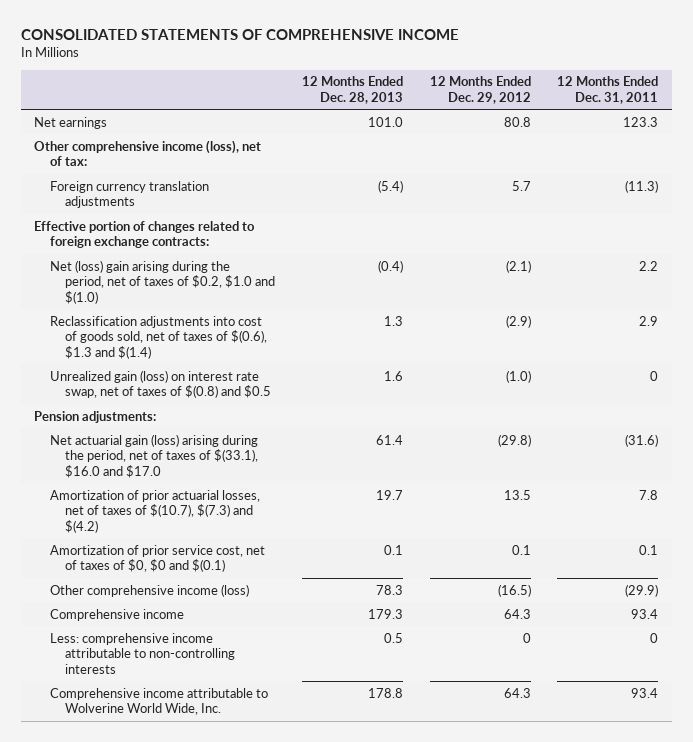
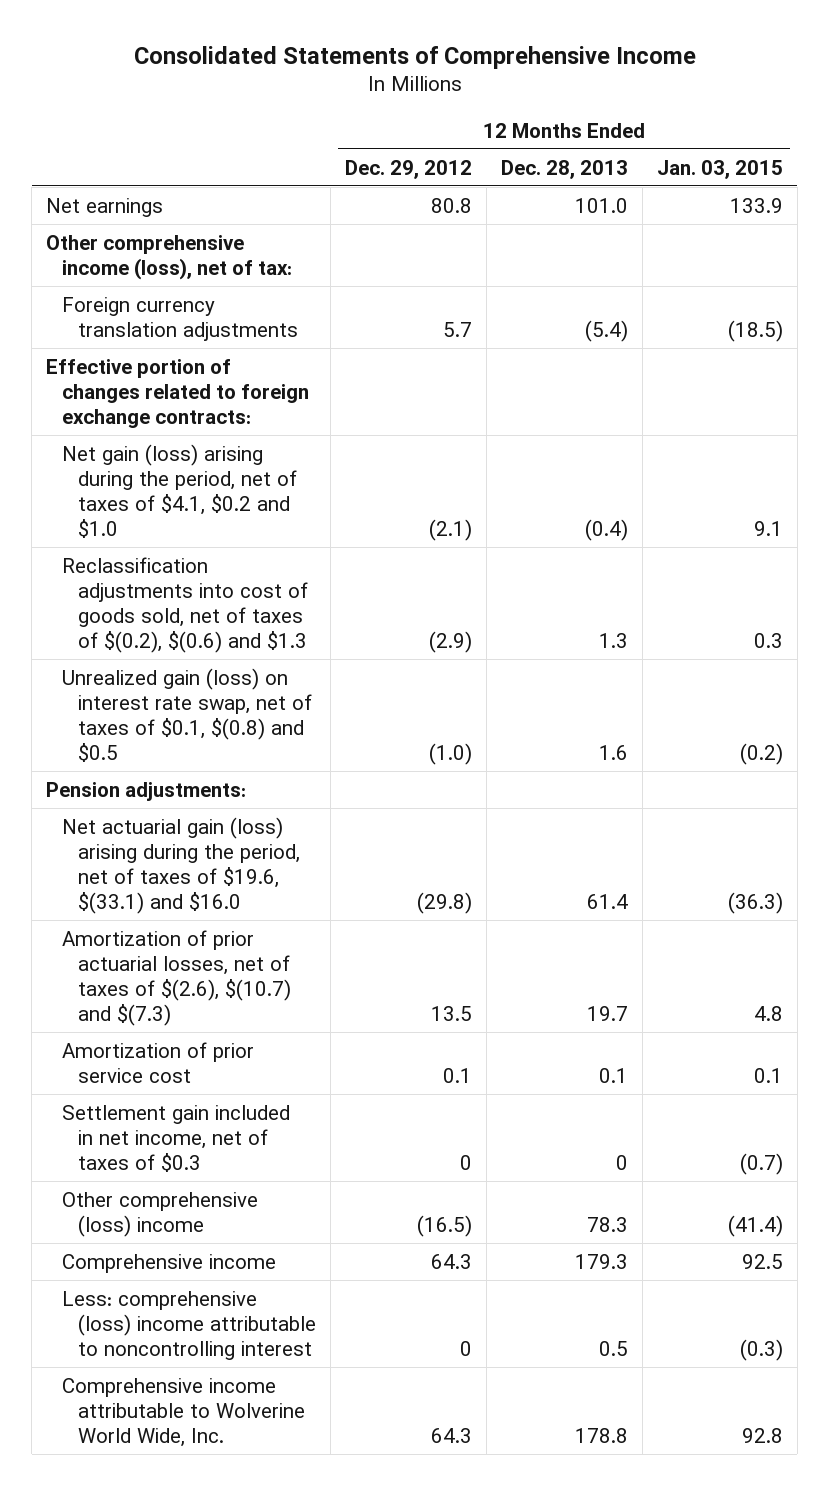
[21,29,460,41] CONSOLIDATED STATEMENTS OF COMPREHENSIVE INCOME -> [133,45,696,69] Consolidated Statements of Comprehensive Income
[557,76,659,104] 12 Months Ended Dec. 31, 2011 -> none
none -> [657,159,784,179] Jan. 03, 2015
[49,259,276,304] Net (loss) gain arising during the period, net of taxes of $0.2, $1.0 and $(1.0) -> [62,443,298,538] Net gain (loss) arising during the period, net of taxes of $4.1, $0.2 and $1.0
[49,315,268,359] Reclassification adjustments into cost of goods sold, net of taxes of $(0.6), $1.3 and $(1.4) -> [62,556,309,653] Reclassification adjustments into cost of goods sold, net of taxes of $(0.2), $(0.6) and $1.3
[49,369,272,399] Unrealized gain (loss) on interest rate swap, net of taxes of $(0.8) and $0.5 -> [62,667,313,762] Unrealized gain (loss) on interest rate swap, net of taxes of $0.1, $(0.8) and $0.5
[49,433,259,478] Net actuarial gain (loss) arising during the period, net of taxes of $(33.1), $16.0 and $17.0 -> [62,816,301,914] Net actuarial gain (loss) arising during the period, net of taxes of $19.6, $(33.1) and $16.0
[49,489,260,533] Amortization of prior actuarial losses, net of taxes of $(10.7), $(7.3) and $(4.2) -> [62,929,292,1026] Amortization of prior actuarial losses, net of taxes of $(2.6), $(10.7) and $(7.3)
[49,544,265,573] Amortization of prior service cost, net of taxes of $0, $0 and $(0.1) -> [62,1041,255,1083] Amortization of prior service cost
none -> [62,1104,291,1172] Settlement gain included in net income, net of taxes of $0.3
[49,583,249,597] Other comprehensive income (loss) -> [62,1191,259,1237] Other comprehensive (loss) income
[49,632,236,674] Less: comprehensive income attributable to non-controlling interests -> [62,1290,317,1360] Less: comprehensive (loss) income attributable to noncontrolling interest

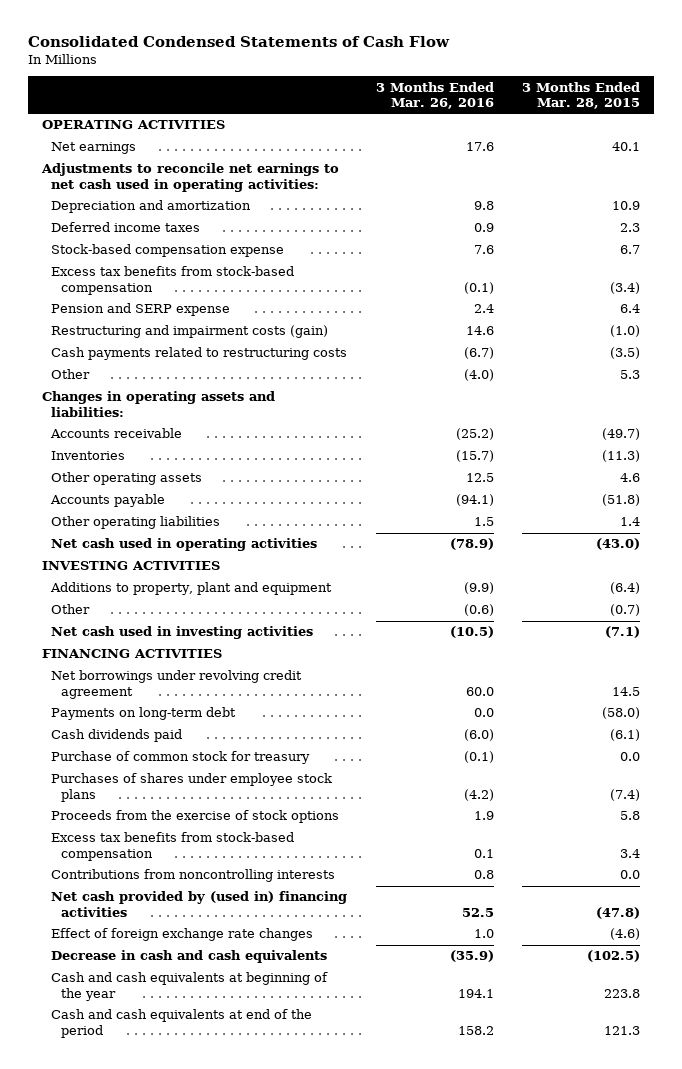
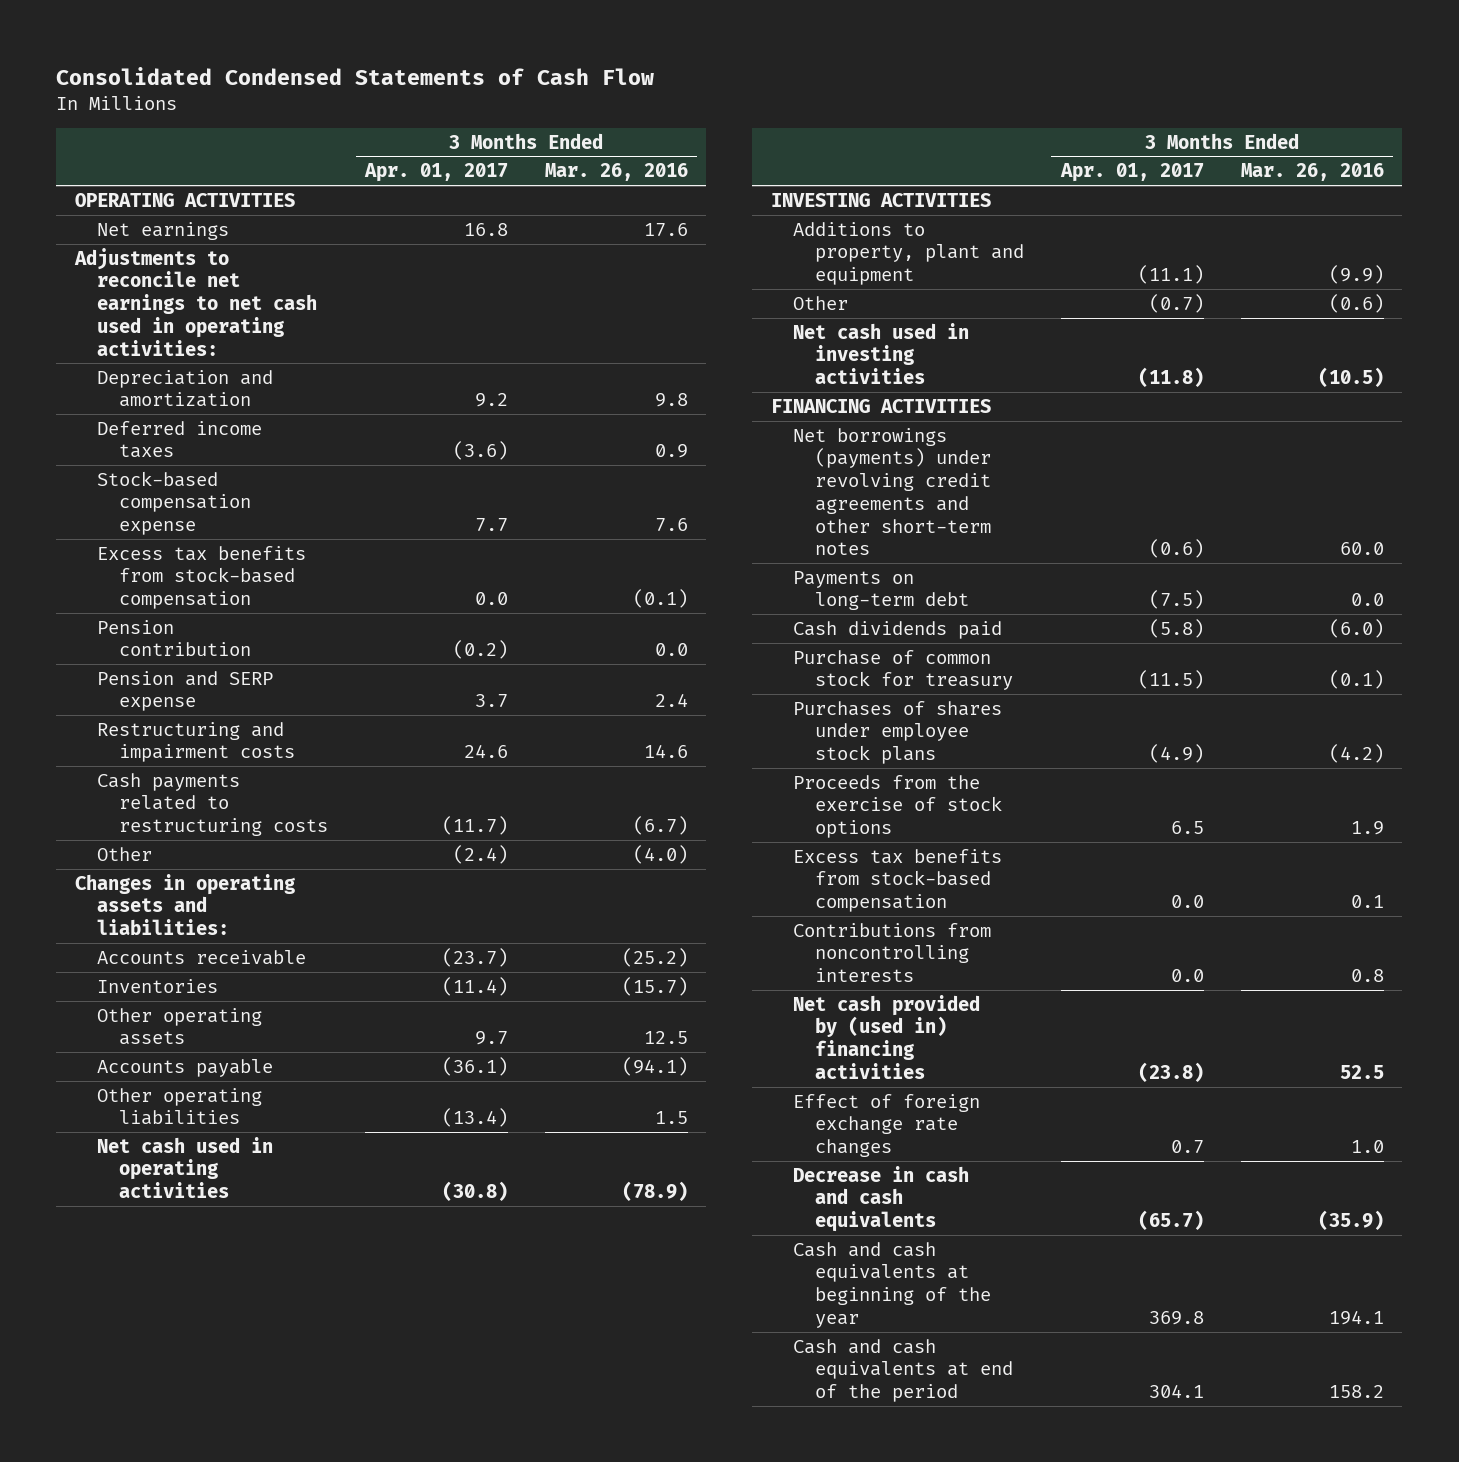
[522,81,641,110] 3 Months Ended Mar. 28, 2015 -> none
none -> [363,163,508,183] Apr. 01, 2017
none -> [96,619,251,657] Pension contribution
[51,325,329,339] Restructuring and impairment costs (gain) -> [96,721,295,763] Restructuring and impairment costs
[51,670,303,699] Net borrowings under revolving credit agreement -> [792,427,991,556] Net borrowings (payments) under revolving credit agreements and other short-term notes

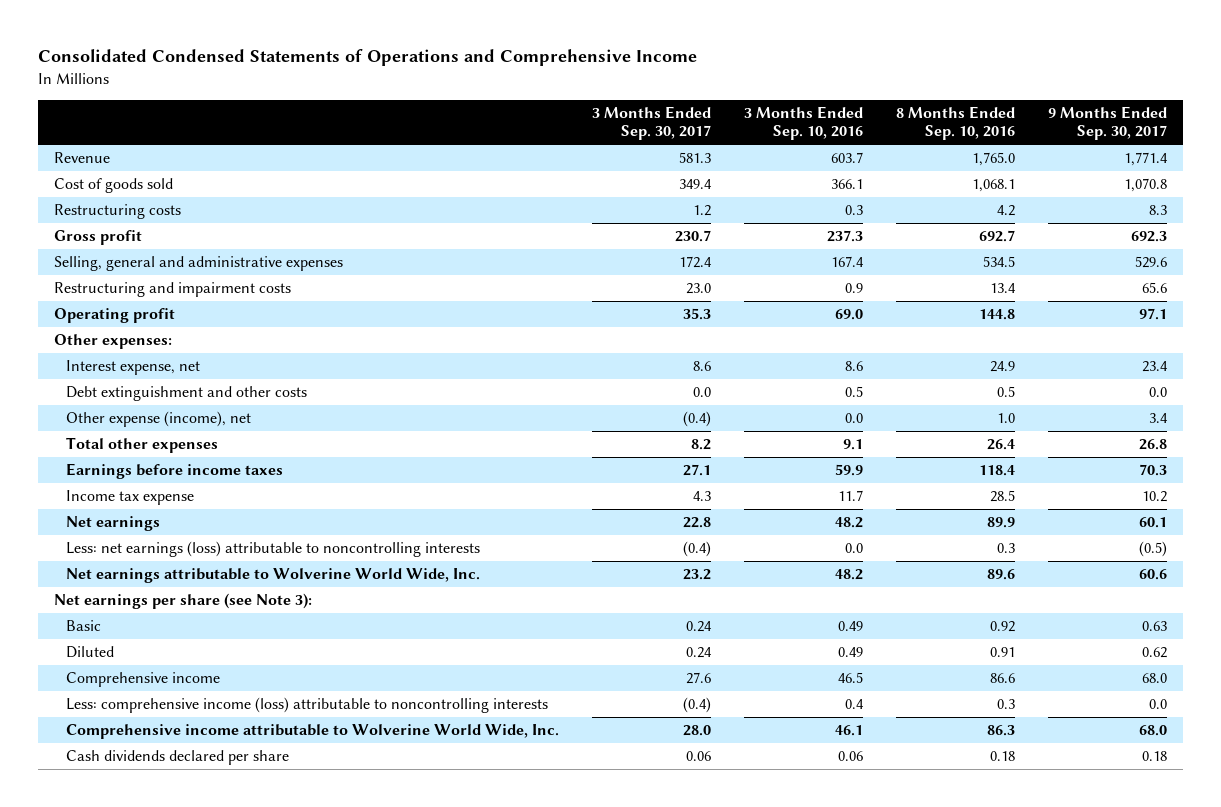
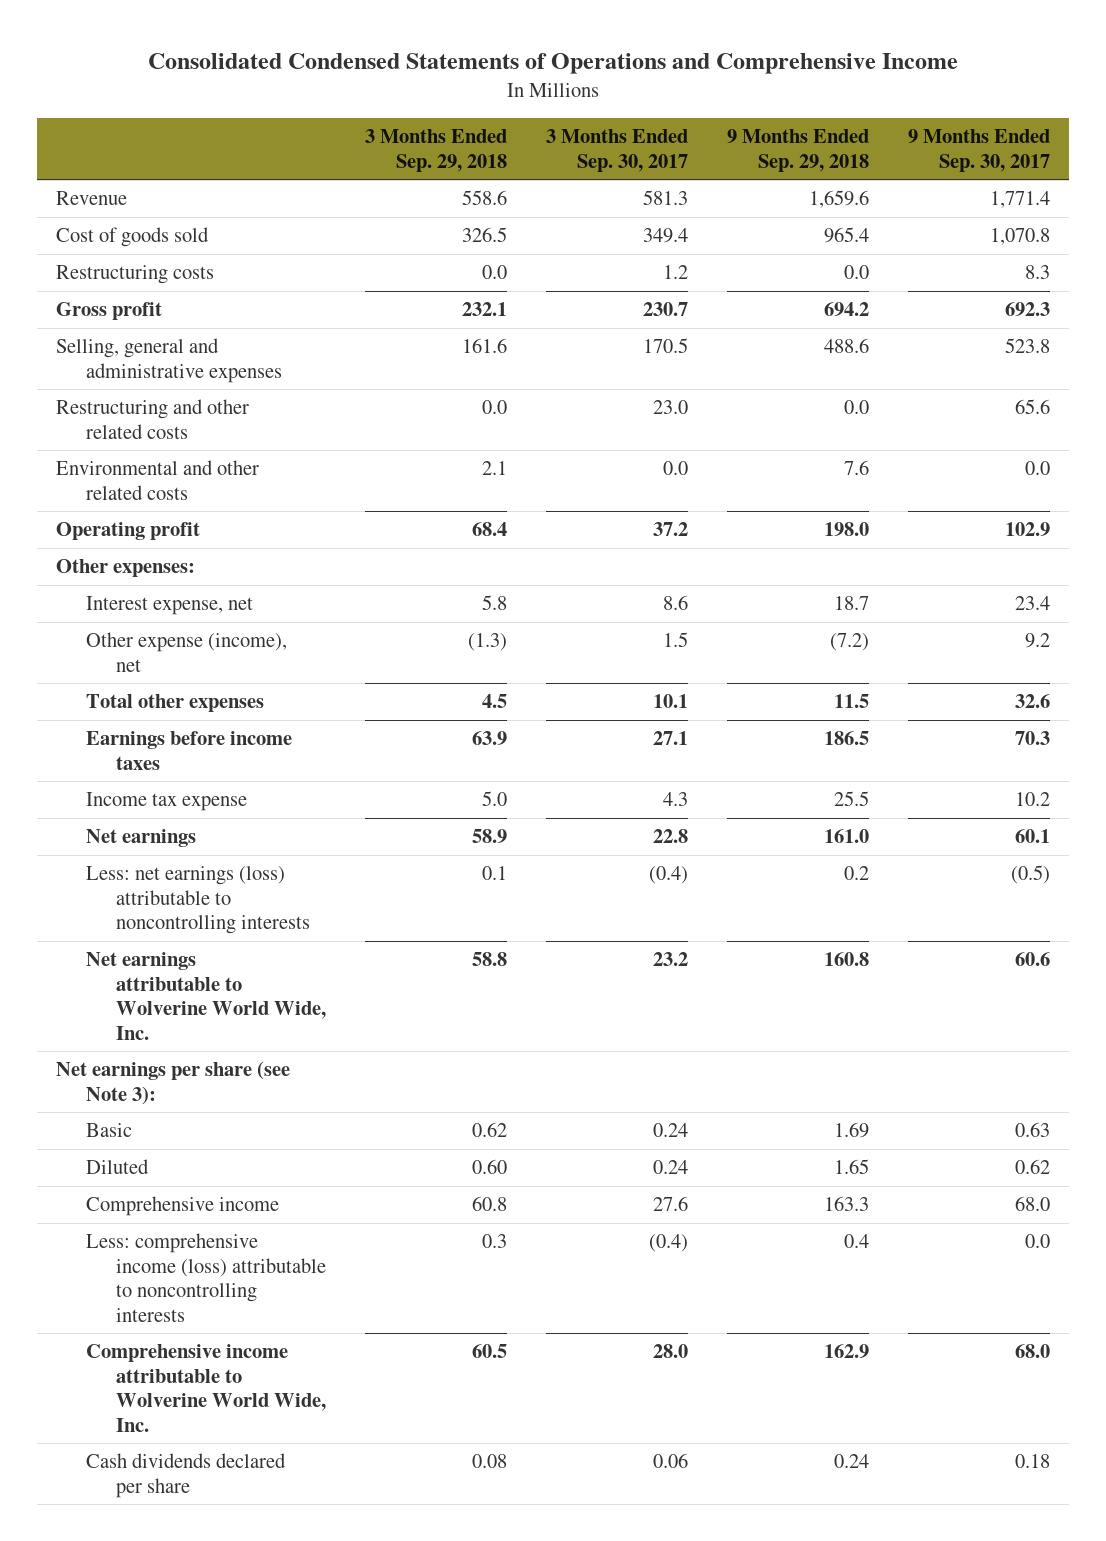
[743,105,863,141] 3 Months Ended Sep. 10, 2016 -> none
[895,105,1015,141] 8 Months Ended Sep. 10, 2016 -> none
none -> [364,129,507,172] 3 Months Ended Sep. 29, 2018
none -> [726,129,869,172] 9 Months Ended Sep. 29, 2018
[678,256,712,269] 172.4 -> [642,338,688,354] 170.5
[1134,256,1167,269] 529.6 -> [1004,338,1050,354] 523.8
[54,282,292,298] Restructuring and impairment costs -> [56,399,250,439] Restructuring and other related costs
none -> [56,460,260,500] Environmental and other related costs
[682,308,711,321] 35.3 -> [652,522,688,537] 37.2
[1138,308,1167,321] 97.1 -> [1004,522,1050,537] 102.9
[65,386,307,402] Debt extinguishment and other costs -> none
[682,411,711,428] (0.4) -> [662,632,688,648] 1.5
[1148,413,1168,424] 3.4 -> [1024,633,1050,649] 9.2
[690,439,711,451] 8.2 -> [652,694,688,709] 10.1
[1138,439,1167,451] 26.8 -> [1014,694,1050,709] 32.6

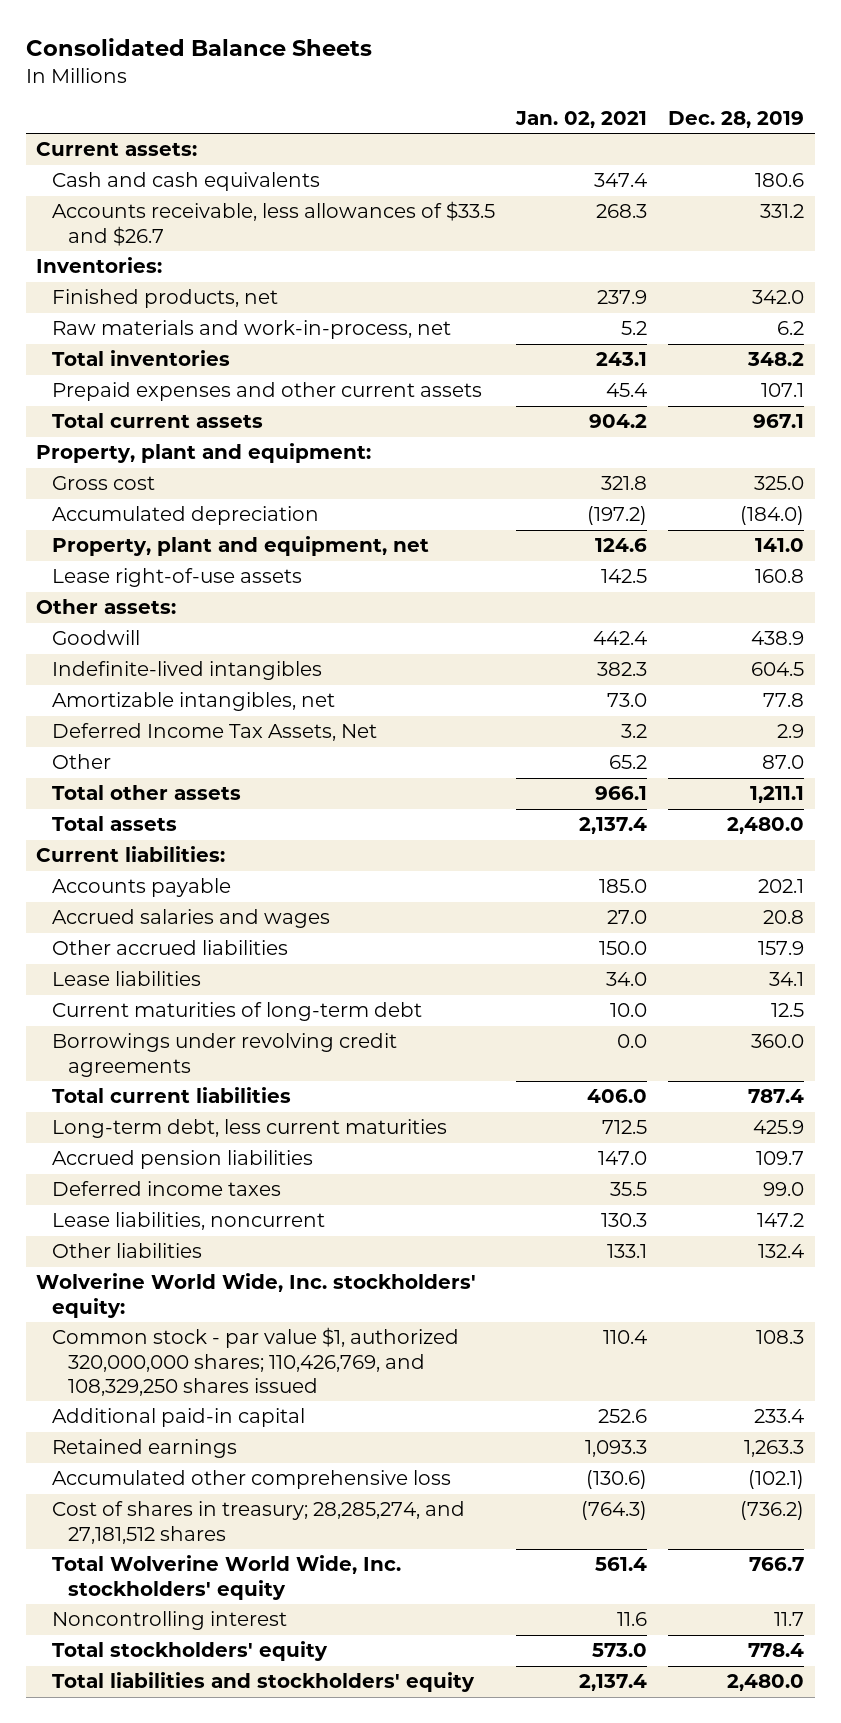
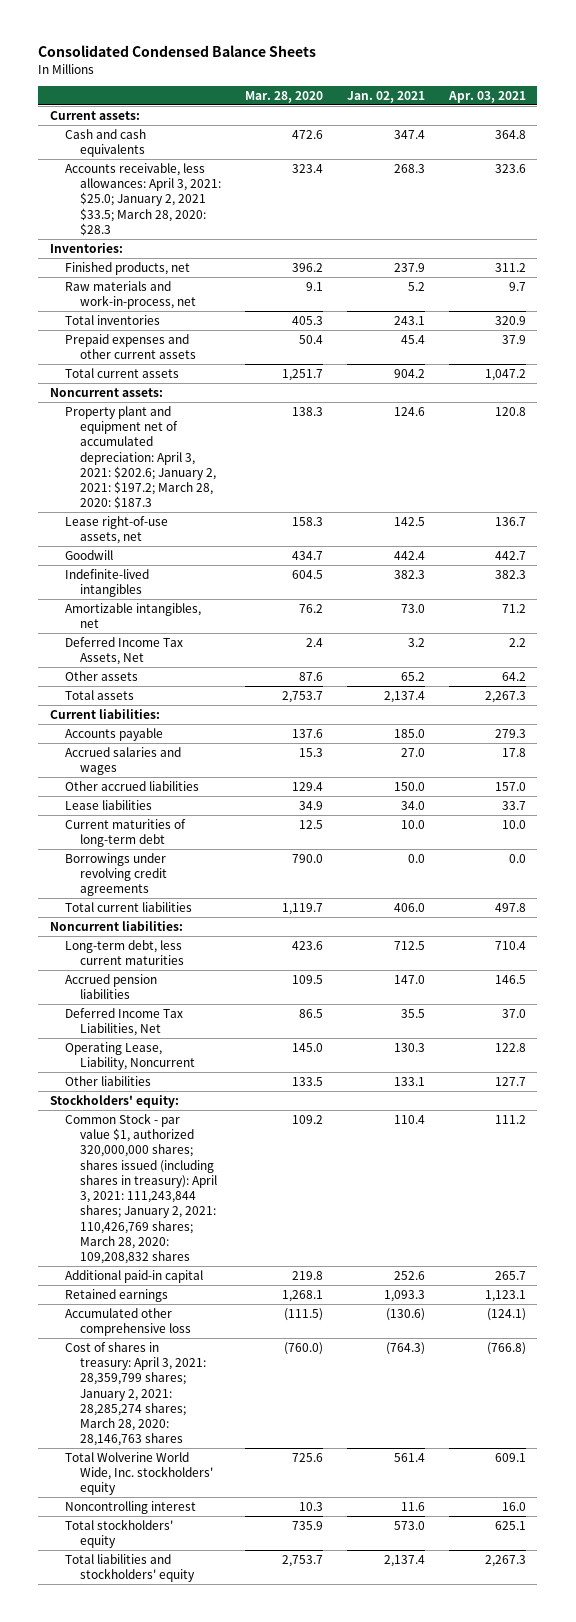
[25,38,372,57] Consolidated Balance Sheets -> [38,45,317,58] Consolidated Condensed Balance Sheets
[668,111,805,129] Dec. 28, 2019 -> none
none -> [244,90,323,103] Mar. 28, 2020
none -> [447,90,526,103] Apr. 03, 2021
[51,201,495,246] Accounts receivable, less allowances of $33.5 and $26.7 -> [65,162,221,236] Accounts receivable, less allowances: April 3, 2021: $25.0; January 2, 2021 $33.5; March 28, 2020: $28.3
[36,443,372,464] Property, plant and equipment: -> none
[51,476,155,491] Gross cost -> none
[51,506,319,526] Accumulated depreciation -> none
[36,599,177,615] Other assets: -> none
none -> [50,387,164,397] Noncurrent assets:
[51,536,429,557] Property, plant and equipment, net -> [65,405,216,510] Property plant and equipment net of accumulated depreciation: April 3, 2021: $202.6; January 2, 2021: $197.2; March 28, 2020: $187.3
[51,568,302,588] Lease right-of-use assets -> [65,515,169,544] Lease right-of-use assets, net
[51,785,241,801] Total other assets -> none
[51,754,111,770] Other -> [65,670,139,681] Other assets
none -> [50,920,184,931] Noncurrent liabilities:
[51,1181,281,1197] Deferred income taxes -> [65,1007,184,1036] Deferred Income Tax Liabilities, Net
[51,1212,325,1231] Lease liabilities, noncurrent -> [65,1041,195,1070] Operating Lease, Liability, Noncurrent
[36,1273,477,1318] Wolverine World Wide, Inc. stockholders' equity: -> [50,1094,180,1108] Stockholders' equity:
[51,1327,459,1396] Common stock - par value $1, authorized 320,000,000 shares; 110,426,769, and 108,329,250 shares issued -> [65,1112,217,1265] Common Stock - par value $1, authorized 320,000,000 shares; shares issued (including shares in treasury): April 3, 2021: 111,243,844 shares; January 2, 2021: 110,426,769 shares; March 28, 2020: 109,208,832 shares
[51,1501,465,1544] Cost of shares in treasury; 28,285,274, and 27,181,512 shares -> [65,1341,206,1447] Cost of shares in treasury: April 3, 2021: 28,359,799 shares; January 2, 2021: 28,285,274 shares; March 28, 2020: 28,146,763 shares

